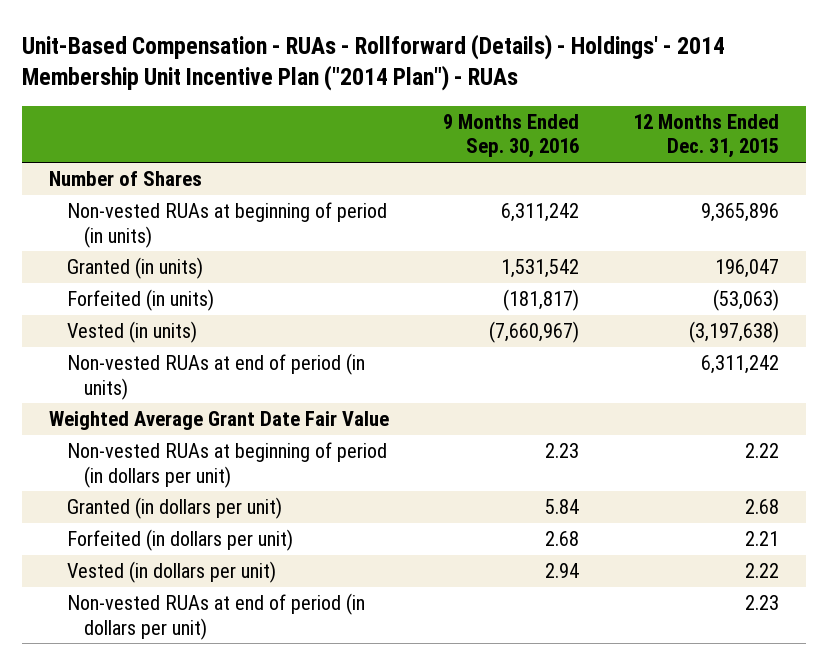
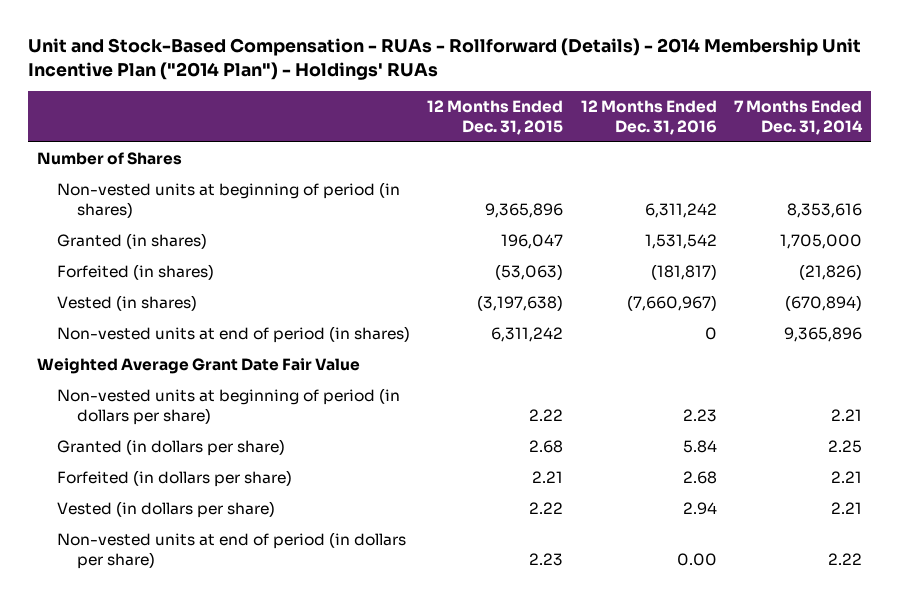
[22,33,726,92] Unit-Based Compensation - RUAs - Rollforward (Details) - Holdings' - 2014 Membership Unit Incentive Plan ("2014 Plan") - RUAs -> [27,37,861,80] Unit and Stock-Based Compensation - RUAs - Rollforward (Details) - 2014 Membership Unit Incentive Plan ("2014 Plan") - Holdings' RUAs
[443,113,580,159] 9 Months Ended Sep. 30, 2016 -> none
none -> [580,100,717,135] 12 Months Ended Dec. 31, 2016
none -> [734,100,864,135] 7 Months Ended Dec. 31, 2014
[66,202,387,248] Non-vested RUAs at beginning of period (in units) -> [56,182,400,218] Non-vested units at beginning of period (in shares)
[66,257,203,280] Granted (in units) -> [56,233,207,250] Granted (in shares)
[66,289,214,312] Forfeited (in units) -> [56,264,214,281] Forfeited (in shares)
[66,321,197,344] Vested (in units) -> [56,295,197,312] Vested (in shares)
[66,353,365,400] Non-vested RUAs at end of period (in units) -> [56,326,410,344] Non-vested units at end of period (in shares)
[66,442,387,488] Non-vested RUAs at beginning of period (in dollars per unit) -> [56,388,400,425] Non-vested units at beginning of period (in dollars per share)
[66,497,282,520] Granted (in dollars per unit) -> [56,439,285,457] Granted (in dollars per share)
[66,529,293,552] Forfeited (in dollars per unit) -> [56,470,292,488] Forfeited (in dollars per share)
[66,561,276,584] Vested (in dollars per unit) -> [56,501,275,519] Vested (in dollars per share)
[66,593,365,640] Non-vested RUAs at end of period (in dollars per unit) -> [56,532,406,569] Non-vested units at end of period (in dollars per share)

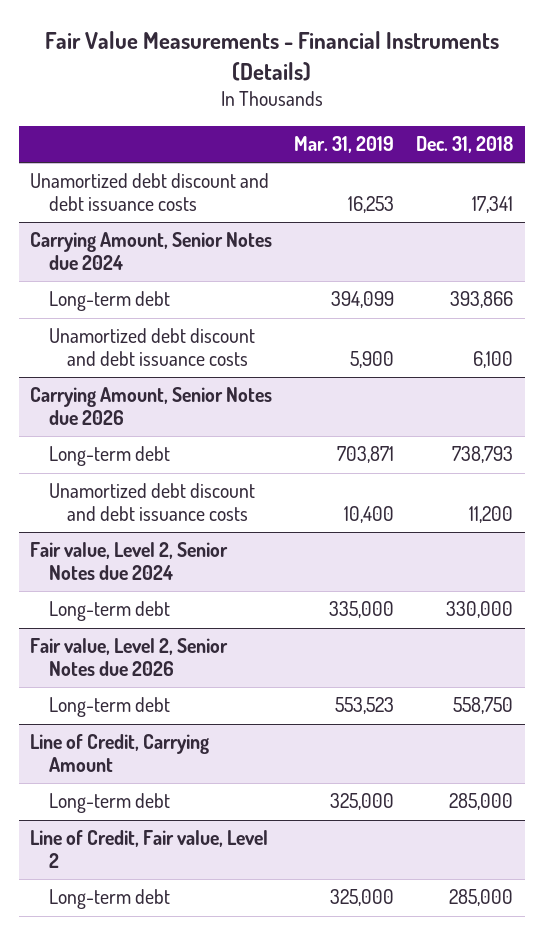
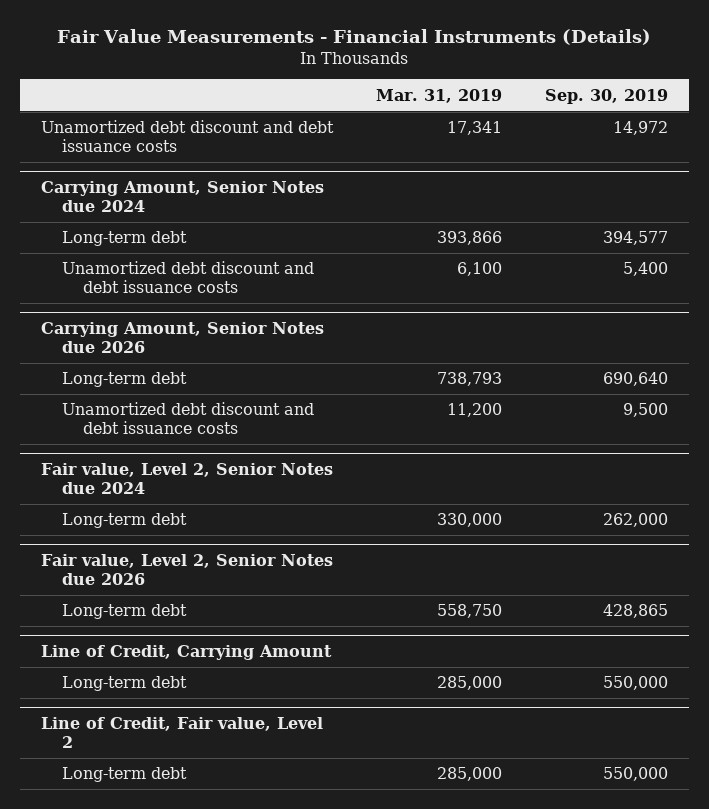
[416,136,514,154] Dec. 31, 2018 -> none
none -> [544,88,668,104] Sep. 30, 2019
[348,196,395,214] 16,253 -> [446,121,502,136] 17,341
[331,291,395,309] 394,099 -> [436,231,502,246] 393,866
[350,351,395,369] 5,900 -> [456,262,502,277] 6,100
[337,446,395,464] 703,871 -> [436,372,502,387] 738,793
[344,506,395,524] 10,400 -> [446,403,502,418] 11,200
[329,601,395,619] 335,000 -> [436,513,502,528] 330,000
[335,697,395,715] 553,523 -> [436,604,502,619] 558,750
[330,793,395,811] 325,000 -> [436,676,502,691] 285,000
[330,889,395,907] 325,000 -> [436,767,502,782] 285,000

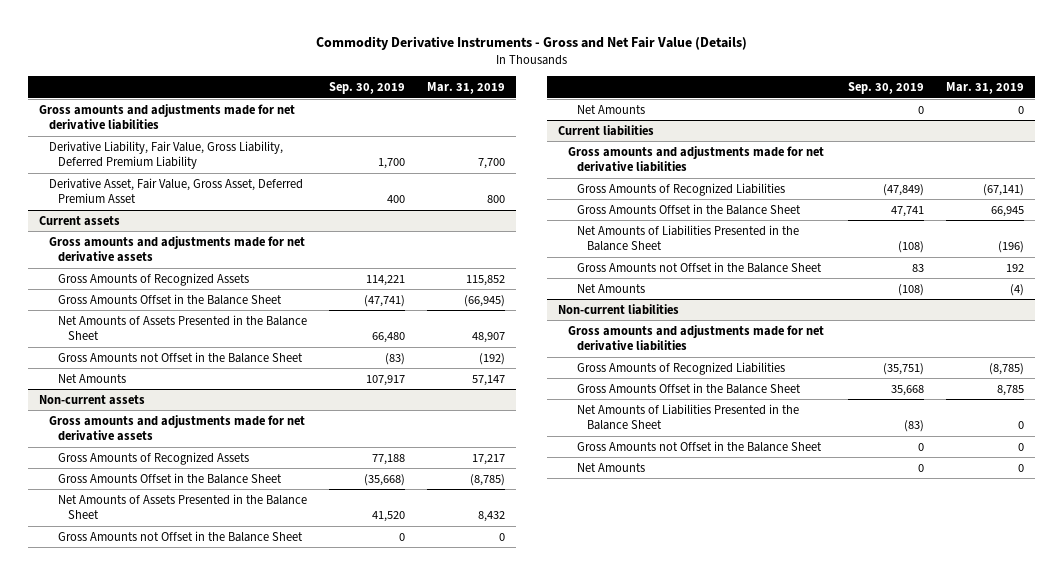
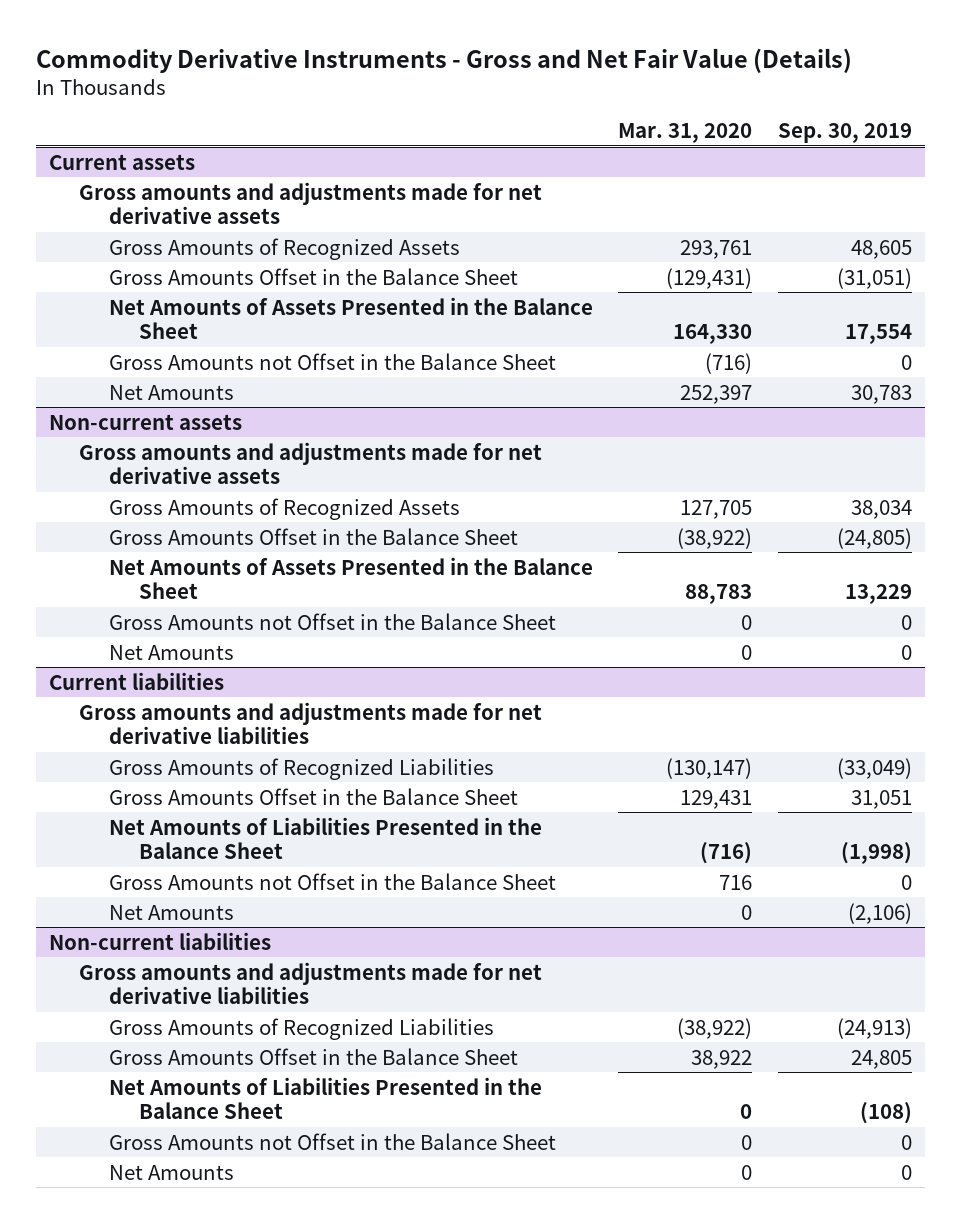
[427,81,506,94] Mar. 31, 2019 -> none
none -> [618,122,753,143] Mar. 31, 2020
[39,103,296,130] Gross amounts and adjustments made for net derivative liabilities -> none
[48,140,283,169] Derivative Liability, Fair Value, Gross Liability, Deferred Premium Liability -> none
[48,177,303,203] Derivative Asset, Fair Value, Gross Asset, Deferred Premium Asset -> none
[366,274,406,286] 114,221 -> [850,239,912,259] 48,605
[364,294,406,307] (47,741) -> [836,267,912,289] (31,051)
[372,331,406,343] 66,480 -> [844,324,912,345] 17,554
[385,352,406,365] (83) -> [900,354,912,370] 0
[366,374,406,386] 107,917 -> [850,384,912,404] 30,783
[372,453,406,465] 77,188 -> [850,499,912,519] 38,034
[364,473,406,486] (35,668) -> [836,527,912,549] (24,805)
[372,510,406,522] 41,520 -> [844,584,912,605] 13,229
[883,183,925,196] (47,849) -> [836,757,912,779] (33,049)
[891,205,925,217] 47,741 -> [850,789,912,809] 31,051
[898,240,925,253] (108) -> [840,842,912,865] (1,998)
[912,263,925,272] 83 -> [900,874,912,890] 0
[898,283,925,296] (108) -> [847,902,912,924] (2,106)
[883,362,925,375] (35,751) -> [836,1017,912,1039] (24,913)
[891,384,925,396] 35,668 -> [850,1049,912,1069] 24,805
[904,419,925,432] (83) -> [859,1102,912,1125] (108)

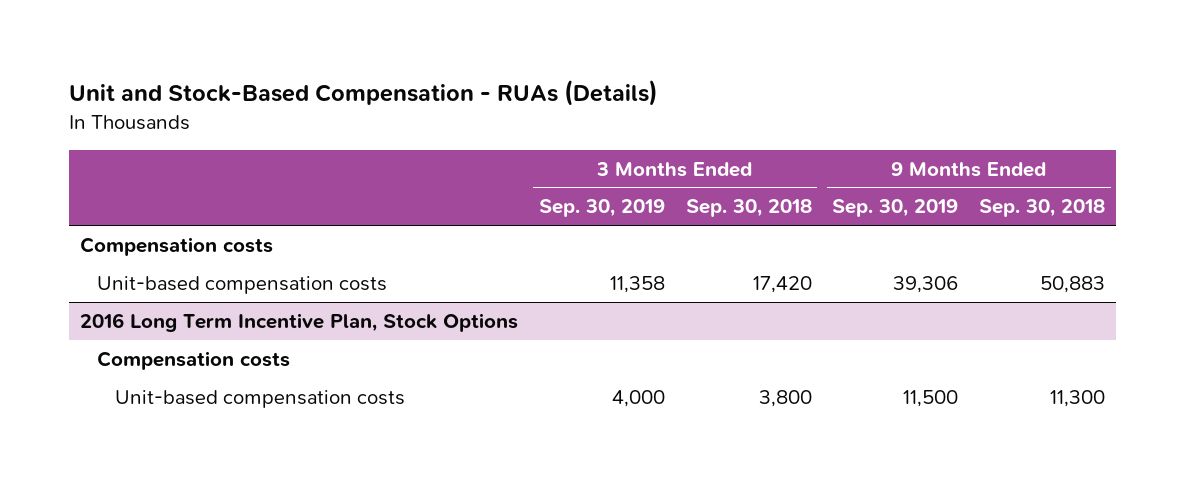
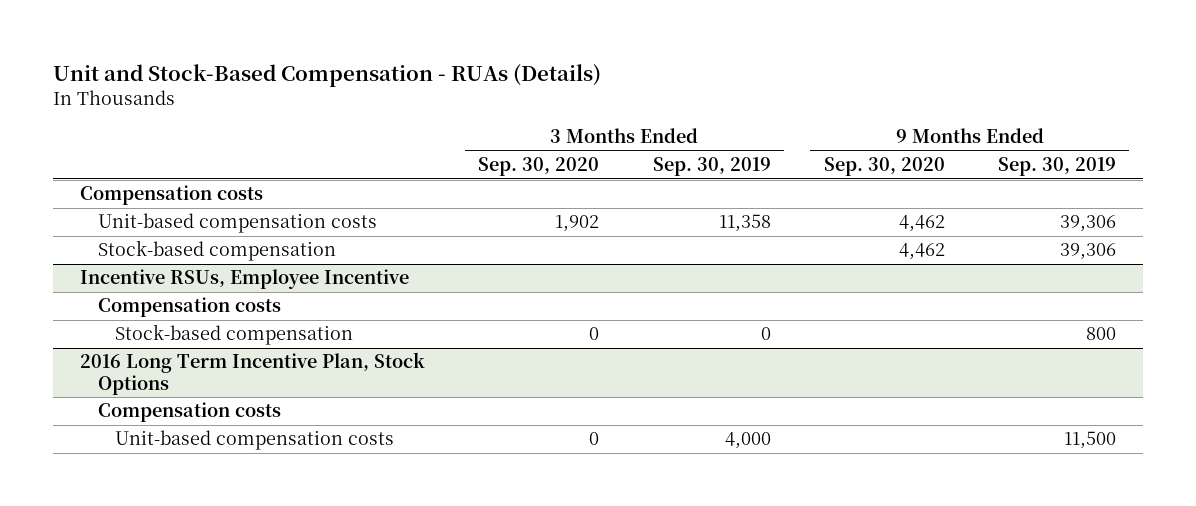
[685,199,812,218] Sep. 30, 2018 -> none
[979,199,1106,218] Sep. 30, 2018 -> none
none -> [478,157,600,177] Sep. 30, 2020
none -> [823,157,945,177] Sep. 30, 2020
none -> [97,240,336,262] Stock-based compensation
none -> [80,269,410,290] Incentive RSUs, Employee Incentive
none -> [97,297,281,318] Compensation costs
none -> [114,324,353,346] Stock-based compensation

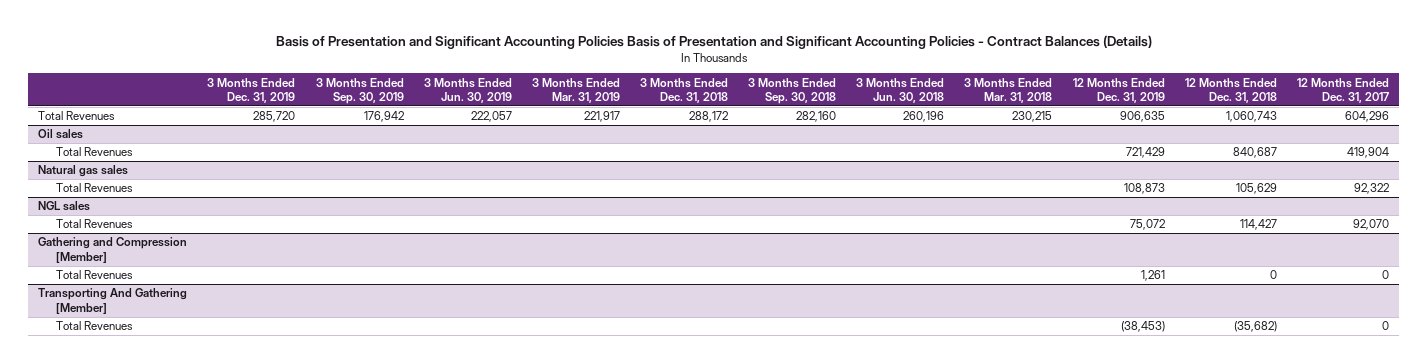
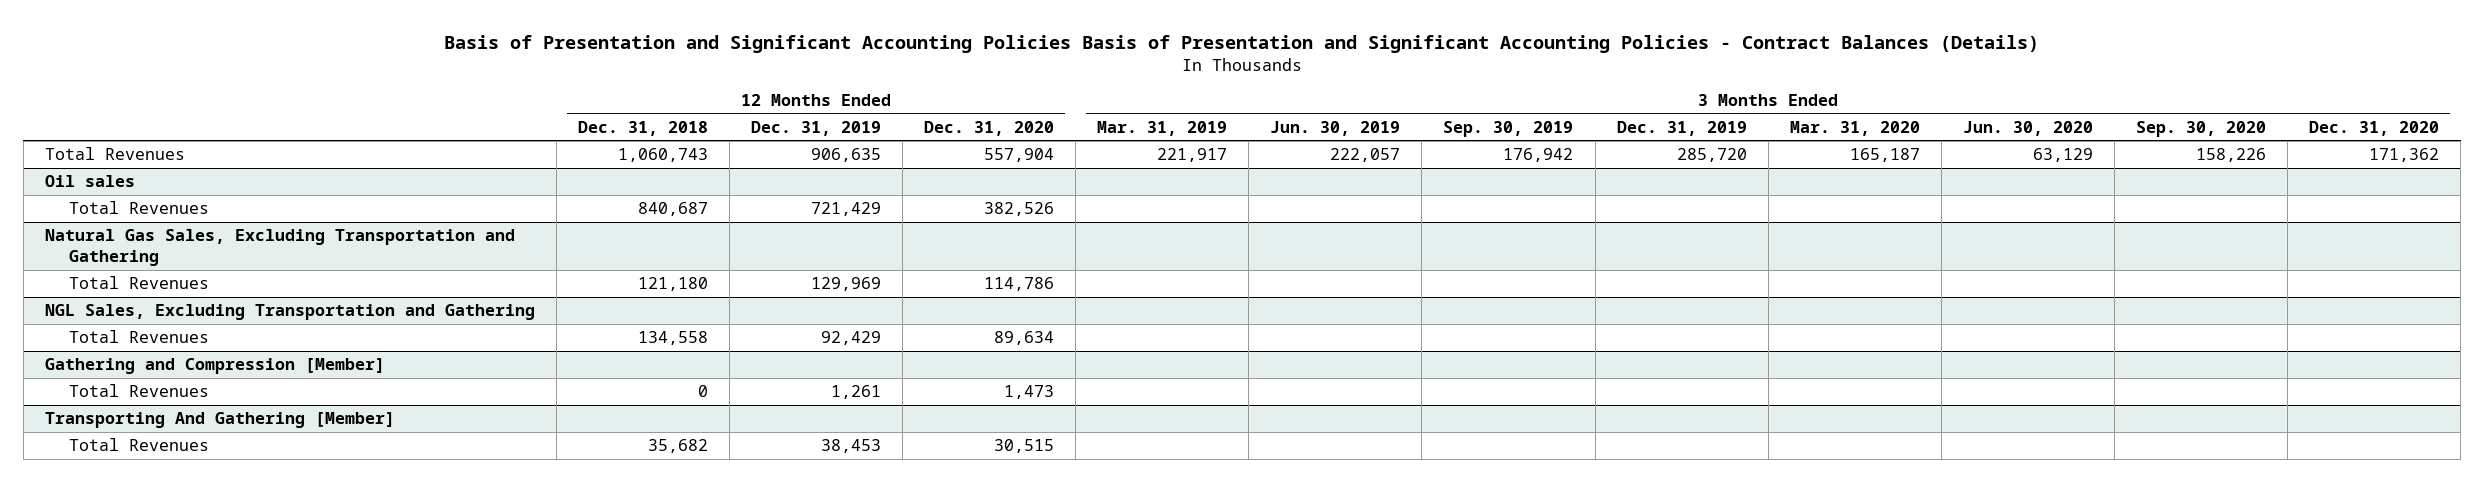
[640,77,729,103] 3 Months Ended Dec. 31, 2018 -> none
[748,77,837,104] 3 Months Ended Sep. 30, 2018 -> none
[856,77,945,103] 3 Months Ended Jun. 30, 2018 -> none
[964,77,1053,103] 3 Months Ended Mar. 31, 2018 -> none
[1296,77,1389,103] 12 Months Ended Dec. 31, 2017 -> none
none -> [924,120,1055,136] Dec. 31, 2020
none -> [1789,120,1920,136] Mar. 31, 2020
none -> [1962,120,2093,136] Jun. 30, 2020
none -> [2135,120,2266,137] Sep. 30, 2020
none -> [2309,120,2440,136] Dec. 31, 2020
[38,165,129,178] Natural gas sales -> none
[38,201,91,212] NGL sales -> none
none -> [44,229,515,267] Natural Gas Sales, Excluding Transportation and Gathering
[1123,183,1165,195] 108,873 -> [811,277,882,292] 129,969
[1235,183,1277,195] 105,629 -> [637,277,708,292] 121,180
none -> [44,304,535,321] NGL Sales, Excluding Transportation and Gathering
[1129,219,1165,231] 75,072 -> [821,331,882,346] 92,429
[1239,219,1277,231] 114,427 -> [637,331,708,346] 134,558
[1120,321,1165,333] (38,453) -> [821,439,882,454] 38,453
[1233,321,1277,333] (35,682) -> [647,439,708,454] 35,682

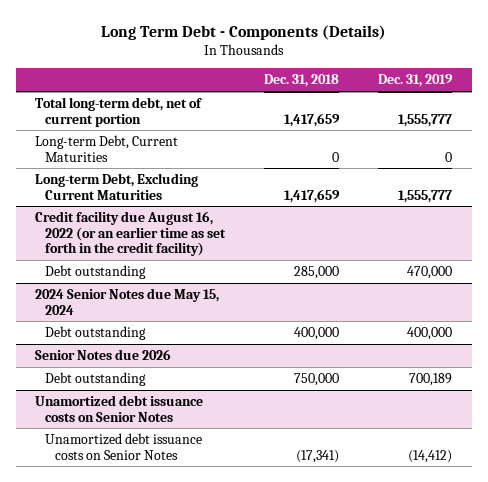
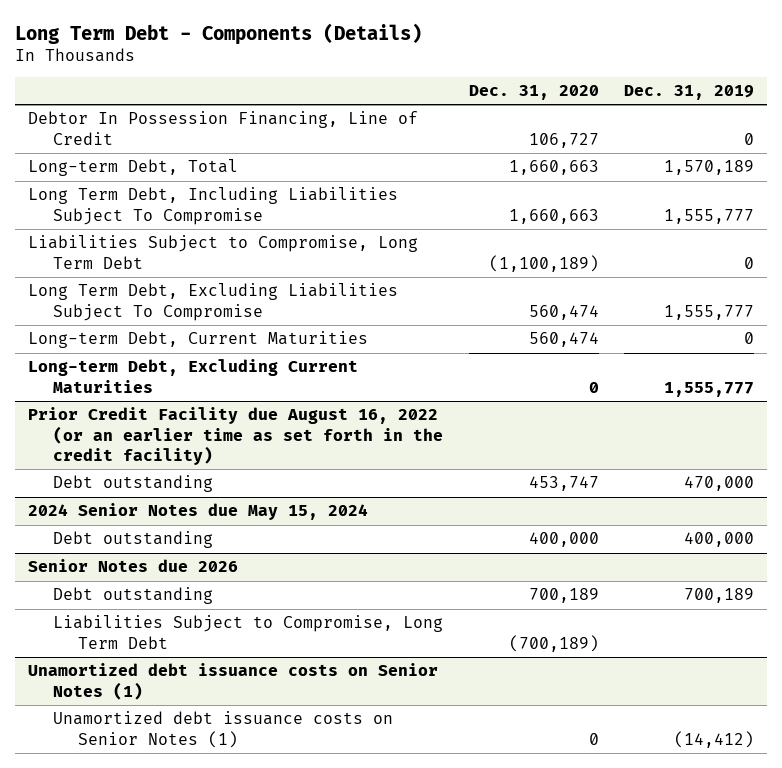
[264,74,340,88] Dec. 31, 2018 -> none
none -> [468,85,599,101] Dec. 31, 2020
none -> [27,111,418,145] Debtor In Possession Financing, Line of Credit
[35,96,203,127] Total long-term debt, net of current portion -> [27,159,238,177] Long-term Debt, Total
[398,113,453,127] 1,555,777 -> [664,160,755,176] 1,570,189
none -> [27,187,398,225] Long Term Debt, Including Liabilities Subject To Compromise
none -> [27,235,418,269] Liabilities Subject to Compromise, Long Term Debt
none -> [27,283,398,321] Long Term Debt, Excluding Liabilities Subject To Compromise
[35,210,227,257] Credit facility due August 16, 2022 (or an earlier time as set forth in the credit facility) -> [27,407,443,465] Prior Credit Facility due August 16, 2022 (or an earlier time as set forth in the credit facility)
none -> [52,615,443,649] Liabilities Subject to Compromise, Long Term Debt
[35,394,204,422] Unamortized debt issuance costs on Senior Notes -> [27,663,438,700] Unamortized debt issuance costs on Senior Notes (1)
[45,432,203,460] Unamortized debt issuance costs on Senior Notes -> [52,711,393,748] Unamortized debt issuance costs on Senior Notes (1)

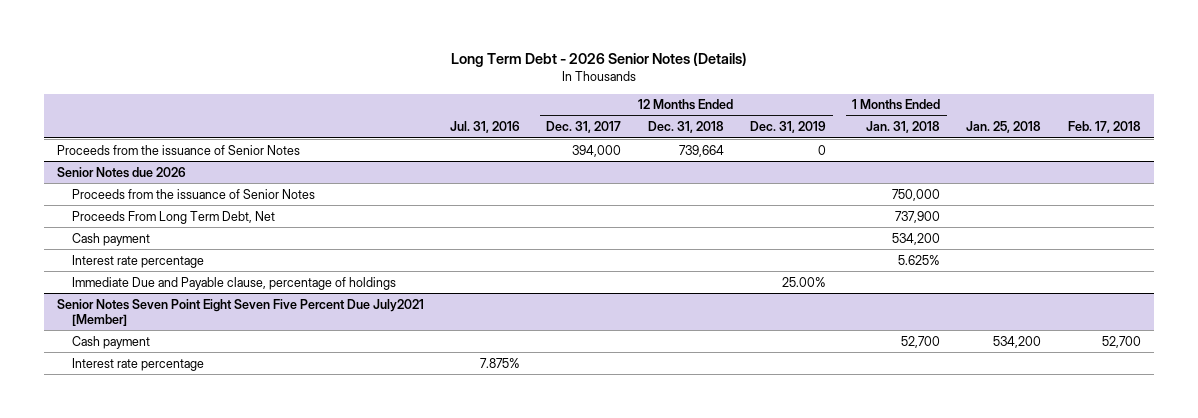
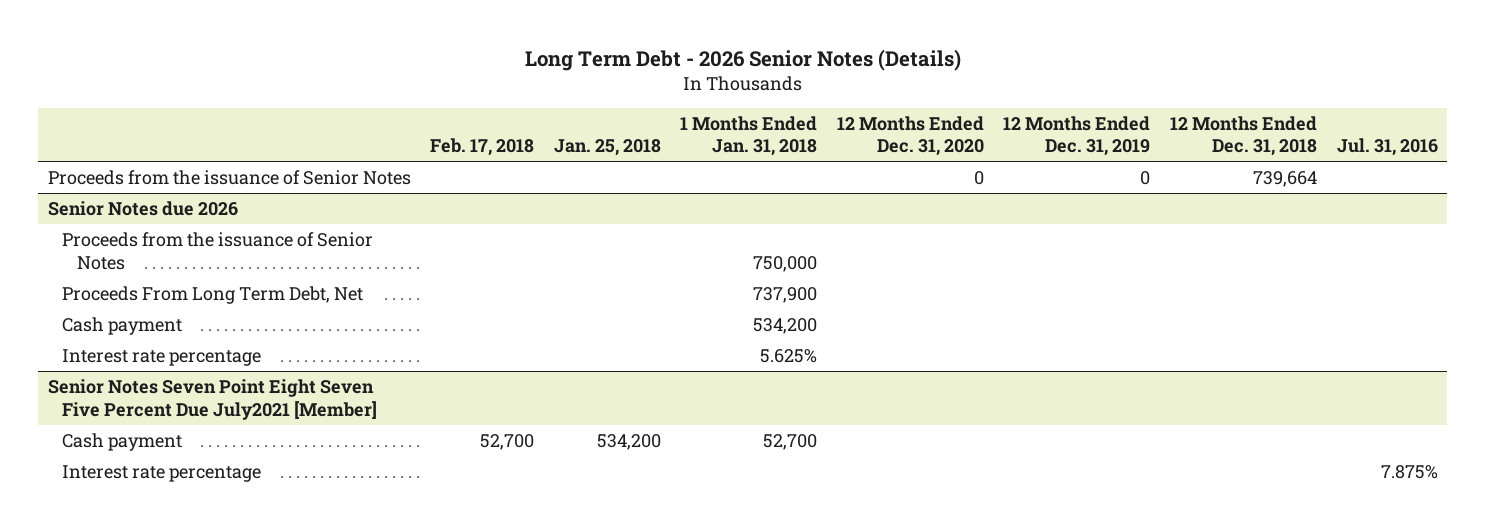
[546,121,622,134] Dec. 31, 2017 -> none
none -> [836,115,984,157] 12 Months Ended Dec. 31, 2020
[71,276,396,290] Immediate Due and Payable clause, percentage of holdings -> none

